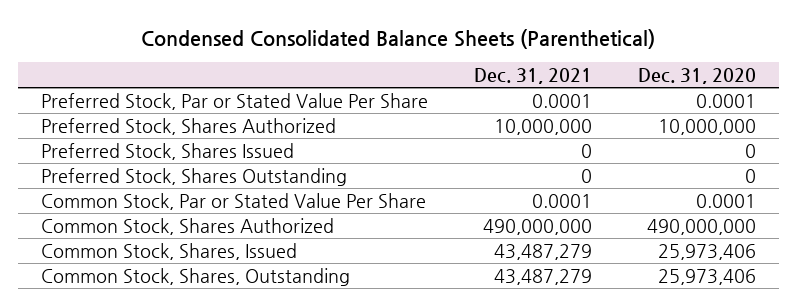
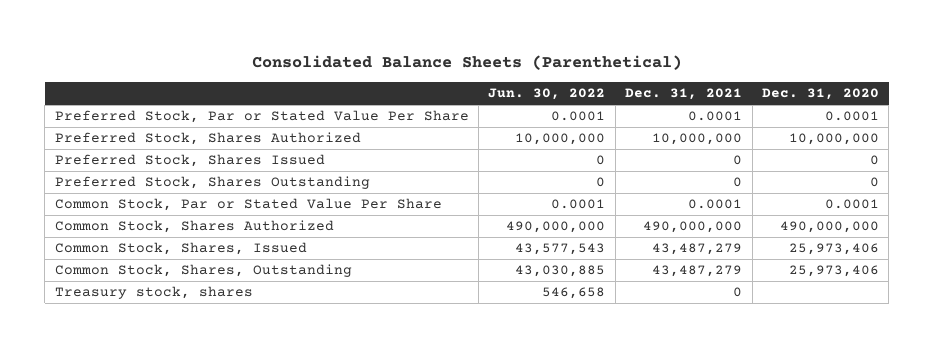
[141,28,656,49] Condensed Consolidated Balance Sheets (Parenthetical) -> [251,55,682,71] Consolidated Balance Sheets (Parenthetical)
none -> [488,88,606,101] Jun. 30, 2022
none -> [54,286,253,300] Treasury stock, shares

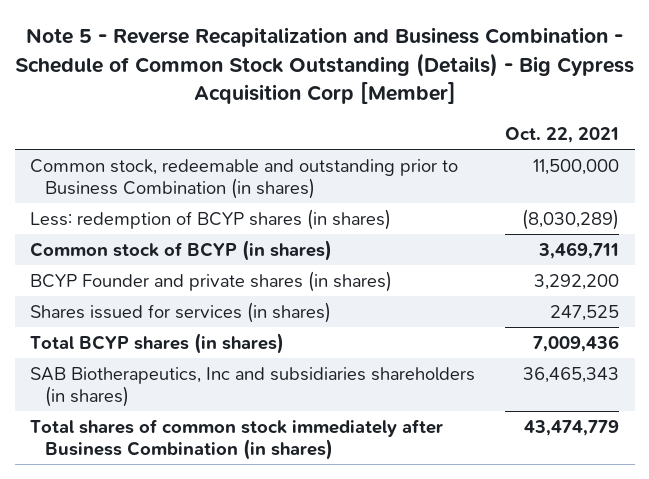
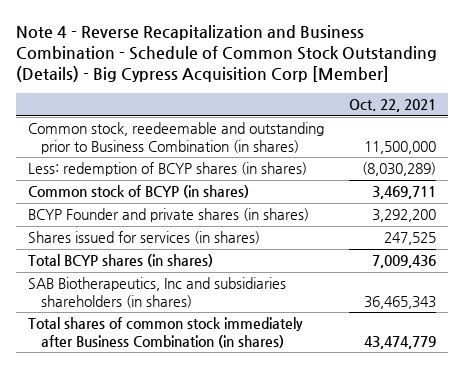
[14,27,634,105] Note 5 - Reverse Recapitalization and Business Combination - Schedule of Common Stock Outstanding (Details) - Big Cypress Acquisition Corp [Member] -> [15,25,437,83] Note 4 - Reverse Recapitalization and Business Combination - Schedule of Common Stock Outstanding (Details) - Big Cypress Acquisition Corp [Member]
[30,158,459,200] Common stock, redeemable and outstanding prior to Business Combination (in shares) -> [28,122,325,154] Common stock, reedeemable and outstanding prior to Business Combination (in shares)

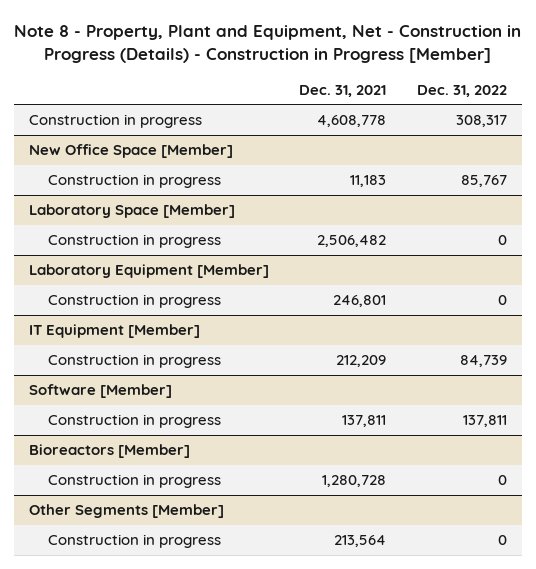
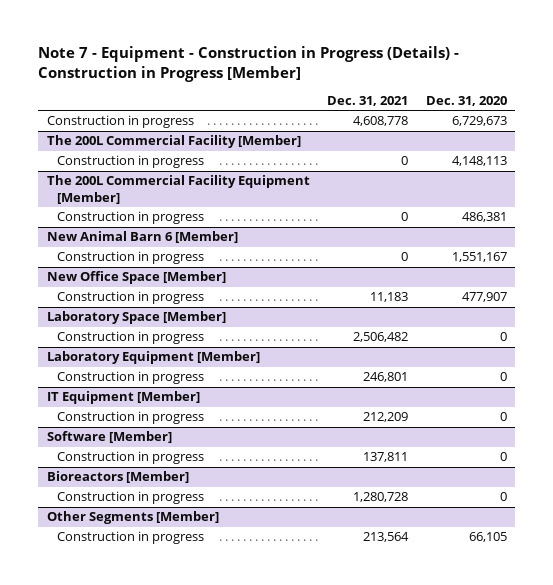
[13,24,521,63] Note 8 - Property, Plant and Equipment, Net - Construction in Progress (Details) - Construction in Progress [Member] -> [38,45,460,82] Note 7 - Equipment - Construction in Progress (Details) - Construction in Progress [Member]
[416,84,507,97] Dec. 31, 2022 -> none
none -> [425,95,507,106] Dec. 31, 2020
none -> [46,135,301,149] The 200L Commercial Facility [Member]
none -> [56,155,204,169] Construction in progress
none -> [46,175,310,204] The 200L Commercial Facility Equipment [Member]
none -> [56,211,204,225] Construction in progress
none -> [46,231,238,244] New Animal Barn 6 [Member]
none -> [56,251,204,265] Construction in progress

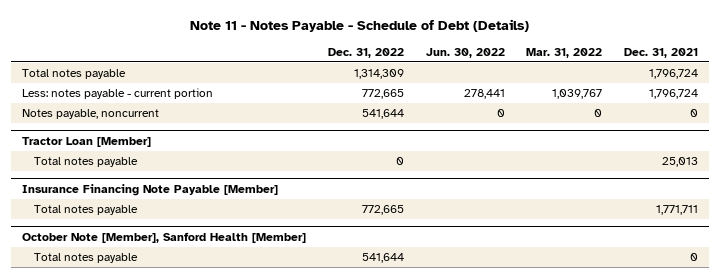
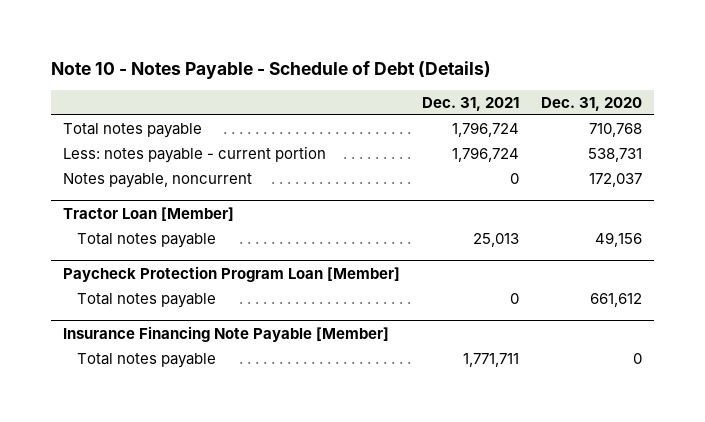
[190,18,530,32] Note 11 - Notes Payable - Schedule of Debt (Details) -> [51,60,492,79] Note 10 - Notes Payable - Schedule of Debt (Details)
[327,47,404,58] Dec. 31, 2022 -> none
[425,47,505,58] Jun. 30, 2022 -> none
[526,47,603,58] Mar. 31, 2022 -> none
none -> [541,97,643,112] Dec. 31, 2020
none -> [62,265,400,282] Paycheck Protection Program Loan [Member]
none -> [77,293,217,309] Total notes payable
[22,231,307,243] October Note [Member], Sanford Health [Member] -> none
[33,253,138,264] Total notes payable -> none

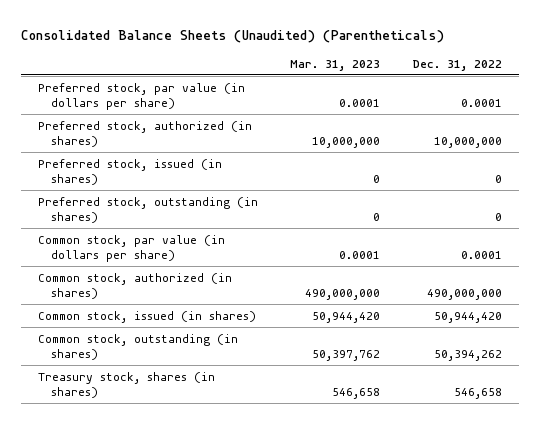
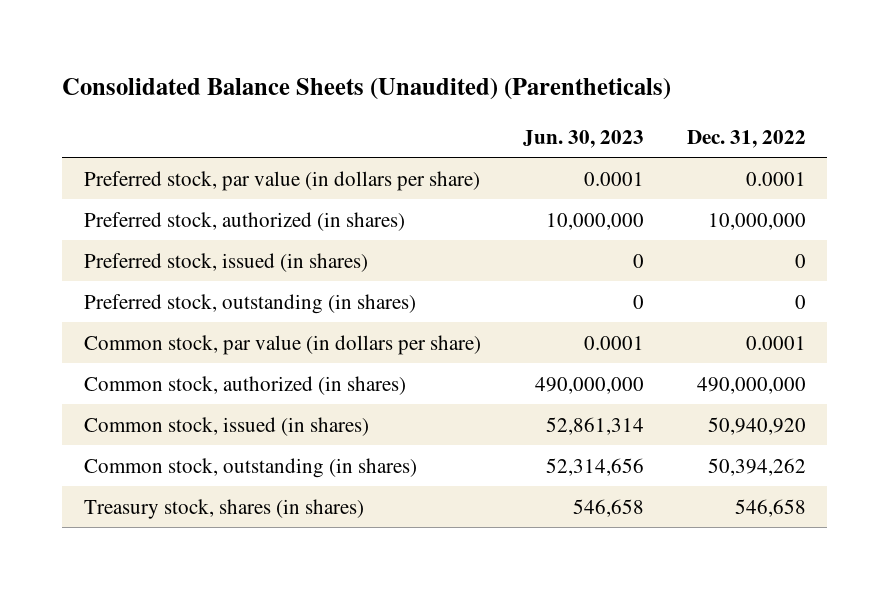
[290,59,381,71] Mar. 31, 2023 -> none
none -> [523,129,645,148] Jun. 30, 2023
[434,311,503,323] 50,944,420 -> [707,416,806,435] 50,940,920

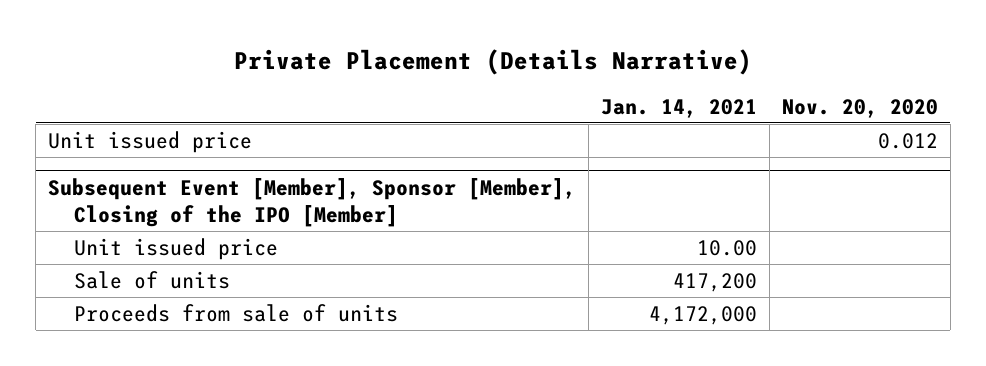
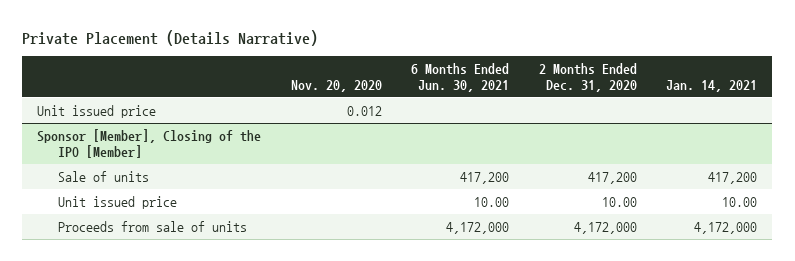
none -> [411,62,510,92] 6 Months Ended Jun. 30, 2021
none -> [538,62,637,92] 2 Months Ended Dec. 31, 2020
[74,238,279,261] Unit issued price -> none
[48,177,577,228] Subsequent Event [Member], Sponsor [Member], Closing of the IPO [Member] -> [37,128,262,158] Sponsor [Member], Closing of the IPO [Member]
none -> [57,195,177,209] Unit issued price

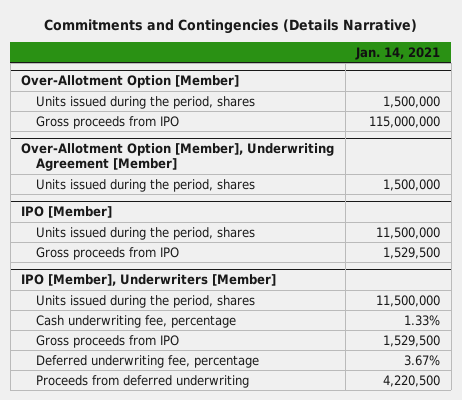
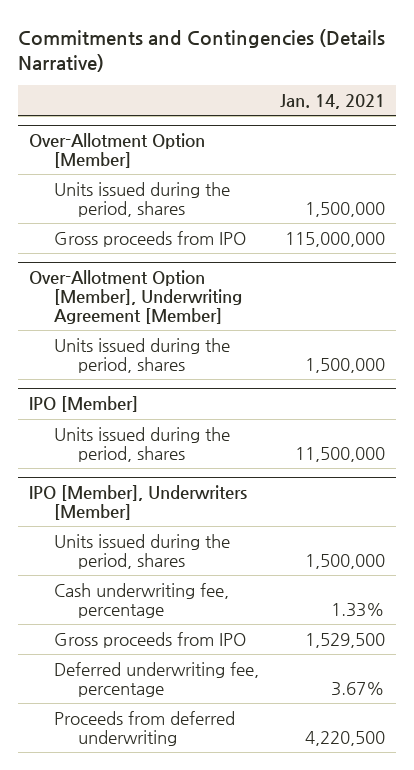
[36,246,180,260] Gross proceeds from IPO -> none
[376,294,441,307] 11,500,000 -> [305,553,386,569] 1,500,000

